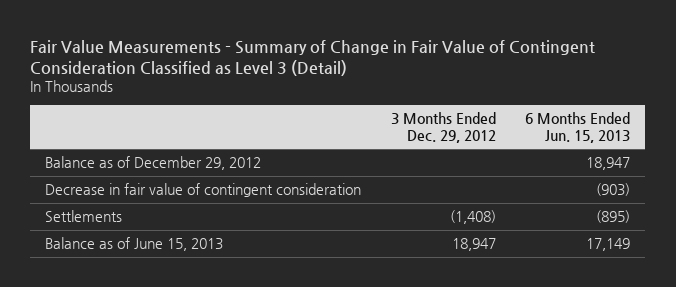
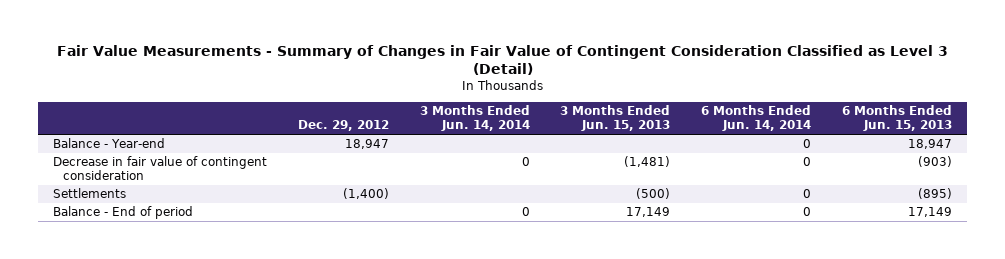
[30,39,596,76] Fair Value Measurements - Summary of Change in Fair Value of Contingent Consideration Classified as Level 3 (Detail) -> [56,45,948,76] Fair Value Measurements - Summary of Changes in Fair Value of Contingent Consideration Classified as Level 3 (Detail)
[390,112,496,143] 3 Months Ended Dec. 29, 2012 -> none
none -> [298,120,390,132] Dec. 29, 2012
none -> [419,105,530,132] 3 Months Ended Jun. 14, 2014
none -> [560,105,671,132] 3 Months Ended Jun. 15, 2013
none -> [701,105,812,132] 6 Months Ended Jun. 14, 2014
[45,156,262,171] Balance as of December 29, 2012 -> [53,138,166,149] Balance - Year-end
[45,237,224,252] Balance as of June 15, 2013 -> [53,206,194,220] Balance - End of period

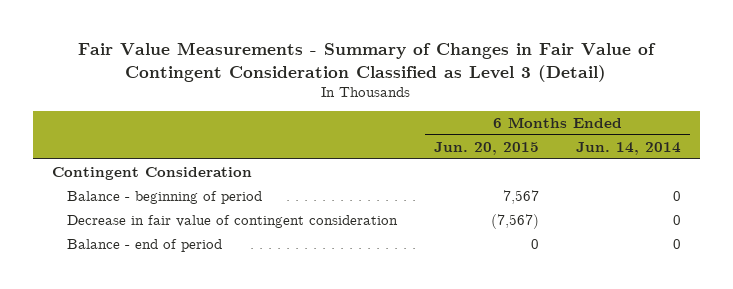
[298,120,390,132] Dec. 29, 2012 -> none
[419,105,530,132] 3 Months Ended Jun. 14, 2014 -> none
[560,105,671,132] 3 Months Ended Jun. 15, 2013 -> none
[841,105,952,132] 6 Months Ended Jun. 15, 2013 -> none
none -> [434,141,540,155] Jun. 20, 2015
none -> [51,166,252,180] Contingent Consideration
[53,138,166,149] Balance - Year-end -> [67,190,263,204] Balance - beginning of period
[53,188,127,199] Settlements -> none
[53,206,194,220] Balance - End of period -> [67,238,223,252] Balance - end of period

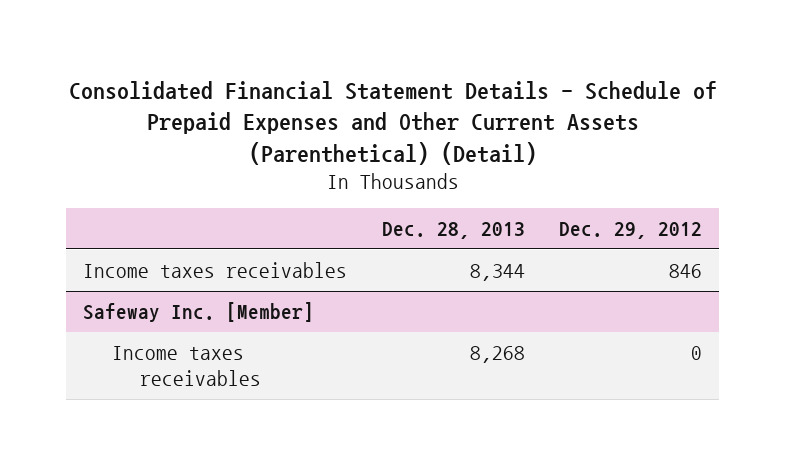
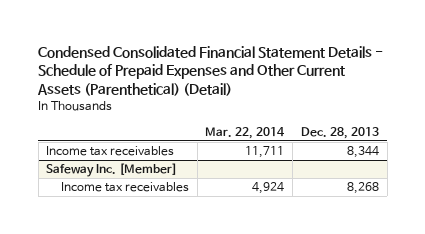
[68,80,717,165] Consolidated Financial Statement Details - Schedule of Prepaid Expenses and Other Current Assets (Parenthetical) (Detail) -> [37,45,384,97] Condensed Consolidated Financial Statement Details - Schedule of Prepaid Expenses and Other Current Assets (Parenthetical) (Detail)
[558,222,702,240] Dec. 29, 2012 -> none
none -> [205,126,286,139] Mar. 22, 2014
[83,261,348,278] Income taxes receivables -> [46,146,175,157] Income tax receivables
[111,345,262,387] Income taxes receivables -> [60,182,189,193] Income tax receivables

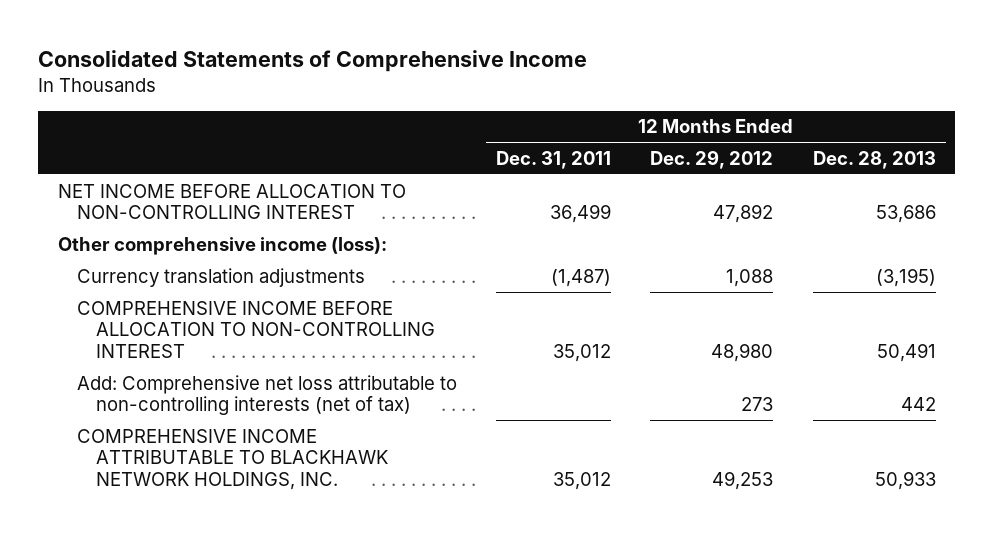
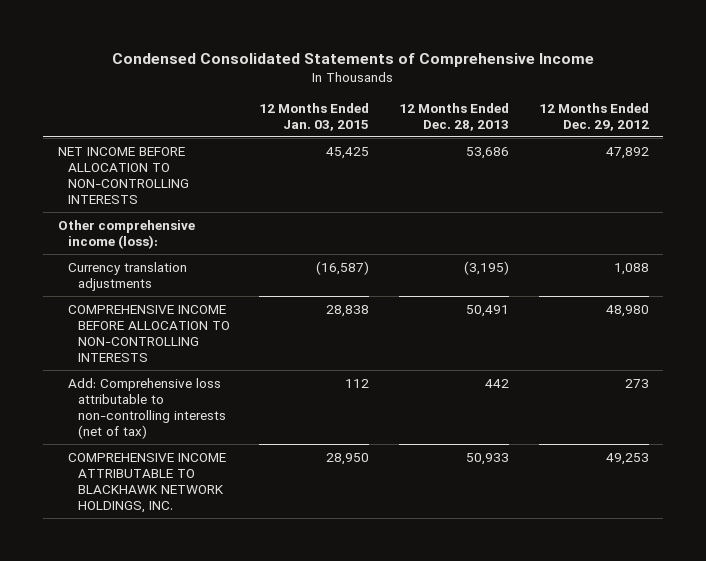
[38,49,588,72] Consolidated Statements of Comprehensive Income -> [112,52,595,67] Condensed Consolidated Statements of Comprehensive Income
[496,150,612,169] Dec. 31, 2011 -> none
none -> [259,102,370,131] 12 Months Ended Jan. 03, 2015
[57,183,406,220] NET INCOME BEFORE ALLOCATION TO NON-CONTROLLING INTEREST -> [57,146,189,204] NET INCOME BEFORE ALLOCATION TO NON-CONTROLLING INTERESTS
[76,300,435,358] COMPREHENSIVE INCOME BEFORE ALLOCATION TO NON-CONTROLLING INTEREST -> [67,304,230,362] COMPREHENSIVE INCOME BEFORE ALLOCATION TO NON-CONTROLLING INTERESTS
[76,374,457,416] Add: Comprehensive net loss attributable to non-controlling interests (net of tax) -> [67,377,226,439] Add: Comprehensive loss attributable to non-controlling interests (net of tax)

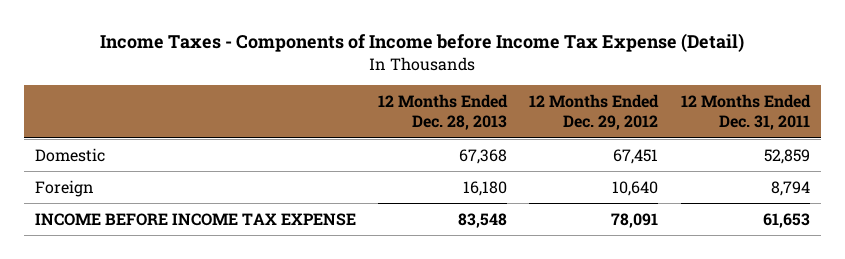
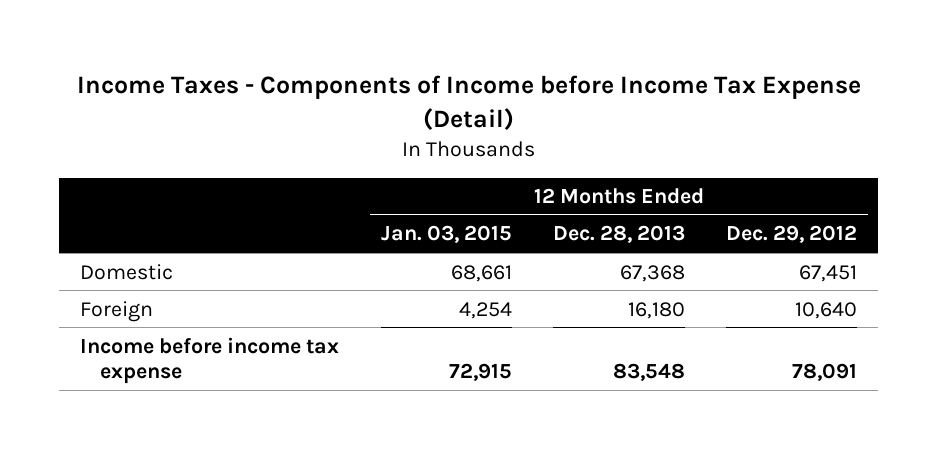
[680,94,811,131] 12 Months Ended Dec. 31, 2011 -> none
none -> [380,225,512,244] Jan. 03, 2015
[34,212,356,226] INCOME BEFORE INCOME TAX EXPENSE -> [80,336,340,384] Income before income tax expense

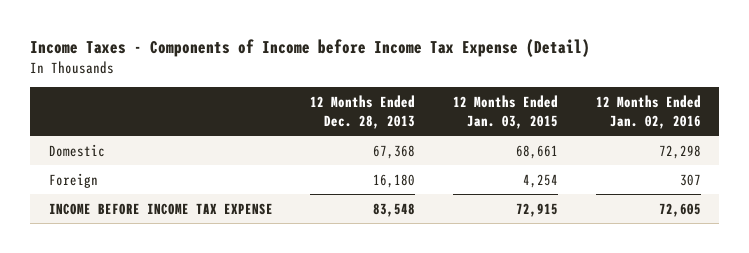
[726,225,858,244] Dec. 29, 2012 -> none
none -> [595,95,701,129] 12 Months Ended Jan. 02, 2016
[80,336,340,384] Income before income tax expense -> [48,202,273,215] INCOME BEFORE INCOME TAX EXPENSE

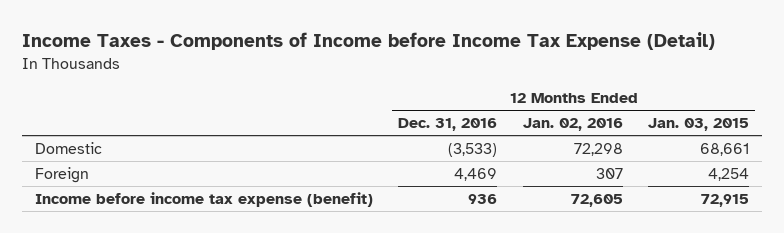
[310,95,416,129] 12 Months Ended Dec. 28, 2013 -> none
none -> [398,118,498,132] Dec. 31, 2016
[48,202,273,215] INCOME BEFORE INCOME TAX EXPENSE -> [34,192,373,208] Income before income tax expense (benefit)

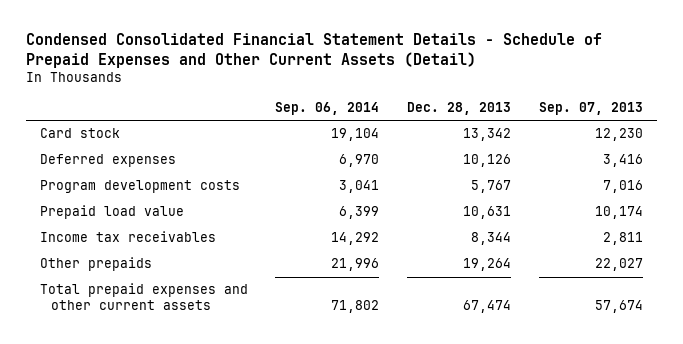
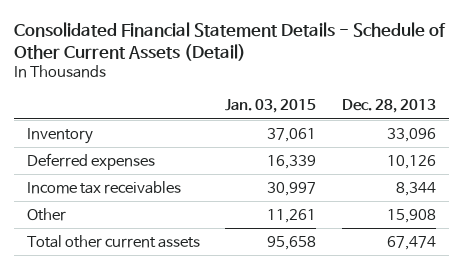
[25,33,602,68] Condensed Consolidated Financial Statement Details - Schedule of Prepaid Expenses and Other Current Assets (Detail) -> [13,22,446,62] Consolidated Financial Statement Details - Schedule of Other Current Assets (Detail)
[275,101,380,115] Sep. 06, 2014 -> none
[539,101,644,115] Sep. 07, 2013 -> none
none -> [225,99,317,114] Jan. 03, 2015
[39,128,120,139] Card stock -> none
none -> [26,127,93,144] Inventory
[39,180,240,194] Program development costs -> none
[39,205,184,220] Prepaid load value -> none
[39,257,152,272] Other prepaids -> [26,207,66,221] Other
[463,258,512,272] 19,264 -> [387,208,437,223] 15,908
[39,283,248,311] Total prepaid expenses and other current assets -> [26,234,200,248] Total other current assets

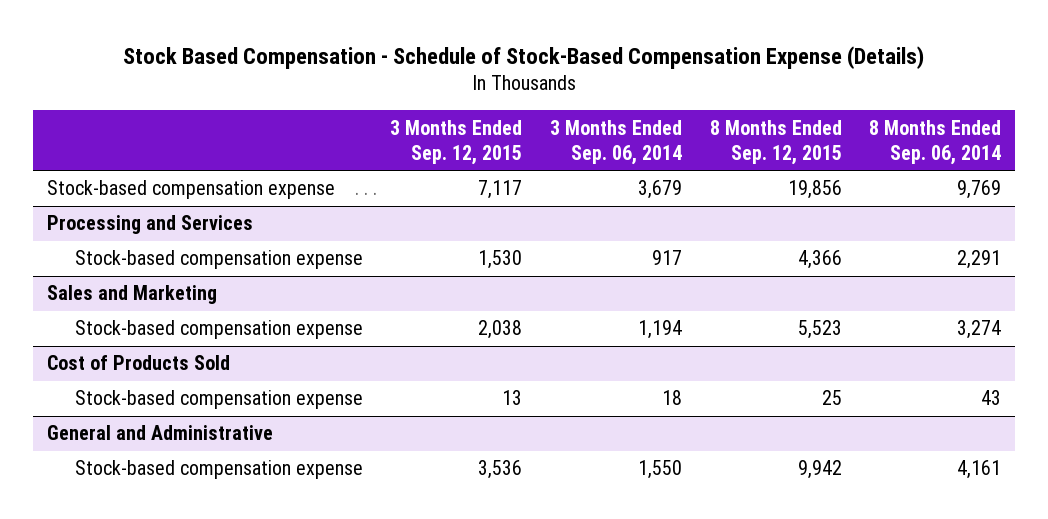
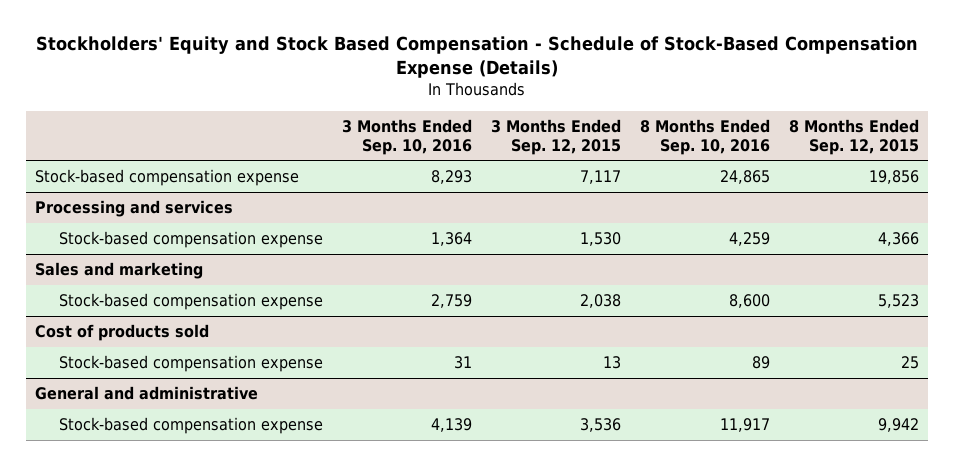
[122,45,924,69] Stock Based Compensation - Schedule of Stock-Based Compensation Expense (Details) -> [35,35,918,79] Stockholders' Equity and Stock Based Compensation - Schedule of Stock-Based Compensation Expense (Details)
[550,119,683,165] 3 Months Ended Sep. 06, 2014 -> none
[869,119,1002,165] 8 Months Ended Sep. 06, 2014 -> none
none -> [341,119,472,155] 3 Months Ended Sep. 10, 2016
none -> [639,119,770,155] 8 Months Ended Sep. 10, 2016
[46,215,253,235] Processing and Services -> [35,200,234,218] Processing and services
[46,285,217,305] Sales and Marketing -> [35,262,204,280] Sales and marketing
[46,355,230,371] Cost of Products Sold -> [35,324,210,342] Cost of products sold
[46,425,273,441] General and Administrative -> [35,386,259,401] General and administrative

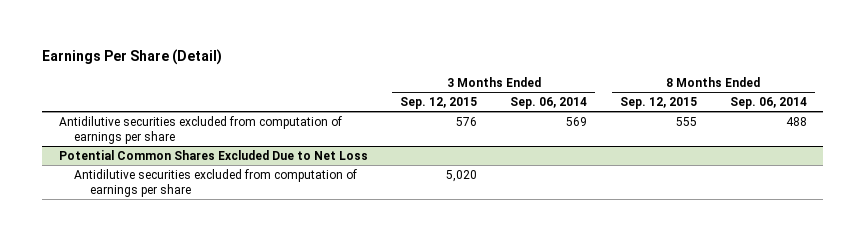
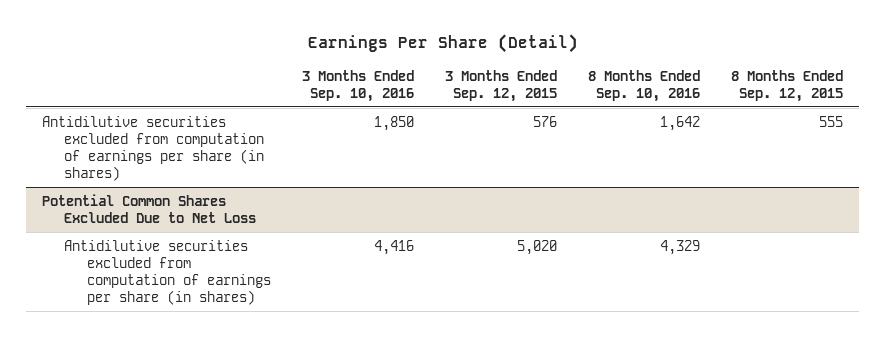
[510,97,588,110] Sep. 06, 2014 -> none
[729,97,807,110] Sep. 06, 2014 -> none
none -> [301,69,414,102] 3 Months Ended Sep. 10, 2016
none -> [588,69,701,102] 8 Months Ended Sep. 10, 2016
[58,115,342,145] Antidilutive securities excluded from computation of earnings per share -> [41,115,265,181] Antidilutive securities excluded from computation of earnings per share (in shares)
[74,168,358,198] Antidilutive securities excluded from computation of earnings per share -> [64,239,271,305] Antidilutive securities excluded from computation of earnings per share (in shares)

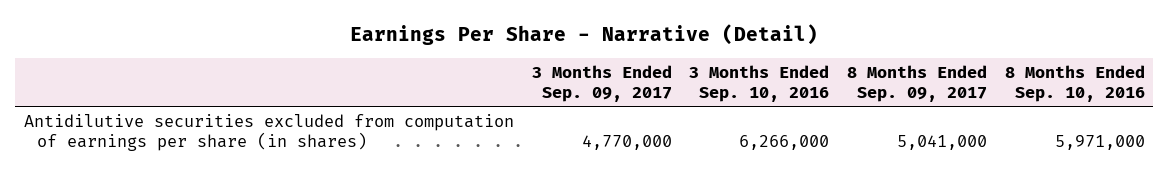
[307,34,578,54] Earnings Per Share (Detail) -> [350,24,819,46] Earnings Per Share - Narrative (Detail)
[445,69,558,102] 3 Months Ended Sep. 12, 2015 -> none
[731,69,844,102] 8 Months Ended Sep. 12, 2015 -> none
none -> [531,65,672,102] 3 Months Ended Sep. 09, 2017
none -> [847,65,988,102] 8 Months Ended Sep. 09, 2017
[41,193,257,223] Potential Common Shares Excluded Due to Net Loss -> none
[64,239,271,305] Antidilutive securities excluded from computation of earnings per share (in shares) -> none
[373,115,414,131] 1,850 -> [739,134,830,150] 6,266,000
[660,115,701,131] 1,642 -> [1054,134,1145,150] 5,971,000

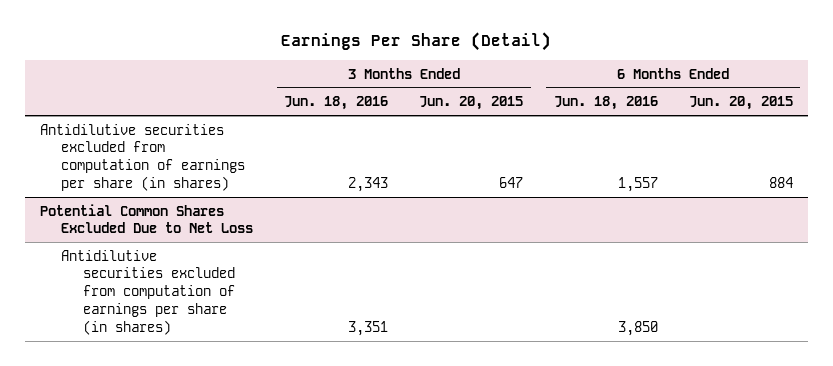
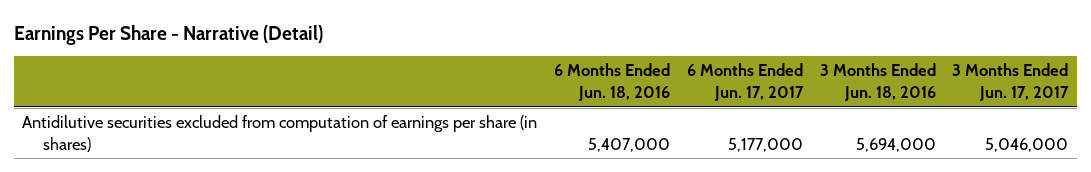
[281,32,552,52] Earnings Per Share (Detail) -> [14,24,324,45] Earnings Per Share - Narrative (Detail)
[419,96,524,111] Jun. 20, 2015 -> none
[688,96,793,111] Jun. 20, 2015 -> none
none -> [686,63,804,101] 6 Months Ended Jun. 17, 2017
none -> [952,63,1070,101] 3 Months Ended Jun. 17, 2017
[40,203,254,234] Potential Common Shares Excluded Due to Net Loss -> none
[61,249,235,336] Antidilutive securities excluded from computation of earnings per share (in shares) -> none
[348,177,389,193] 2,343 -> [855,137,936,152] 5,694,000
[617,177,658,193] 1,557 -> [588,137,671,152] 5,407,000

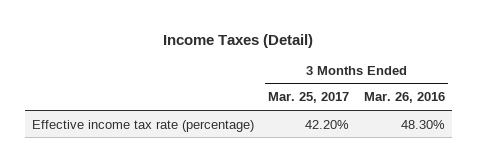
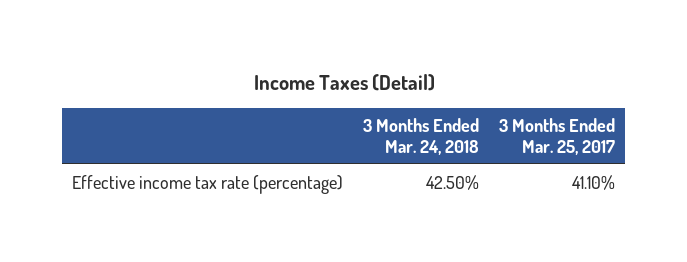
[363,92,445,104] Mar. 26, 2016 -> none
none -> [363,117,480,155] 3 Months Ended Mar. 24, 2018
[305,119,350,129] 42.20% -> [572,174,616,190] 41.10%

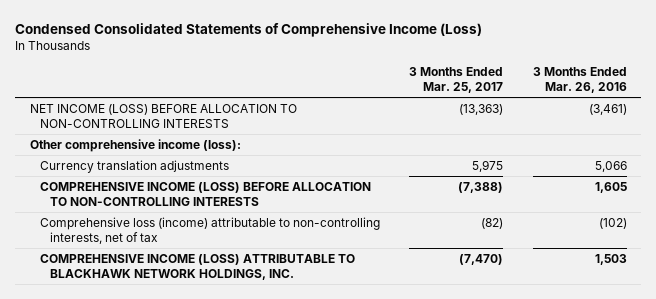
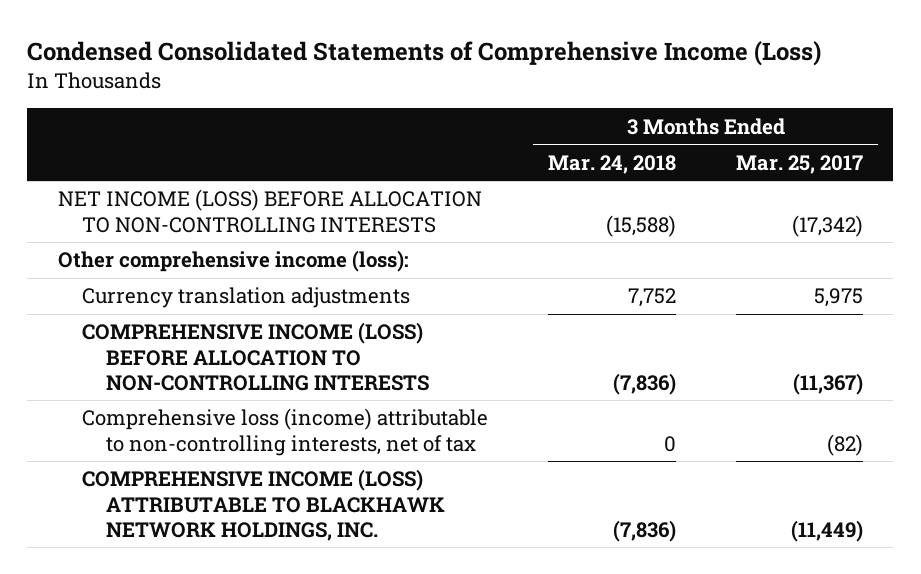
[532,67,627,94] 3 Months Ended Mar. 26, 2016 -> none
none -> [548,154,677,174] Mar. 24, 2018
[459,104,504,116] (13,363) -> [792,214,864,237] (17,342)
[458,182,504,194] (7,388) -> [793,372,864,395] (11,367)
[459,254,504,266] (7,470) -> [791,519,864,542] (11,449)

